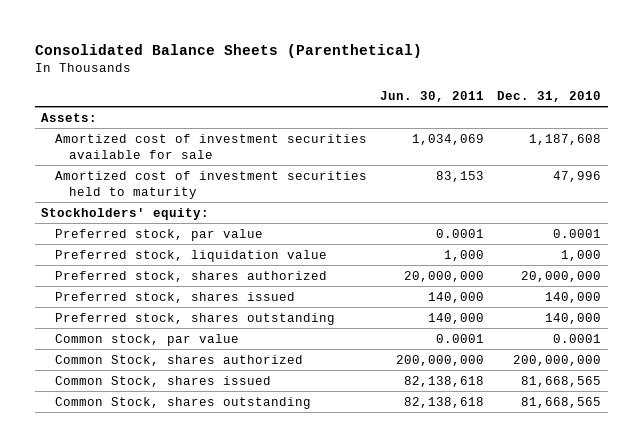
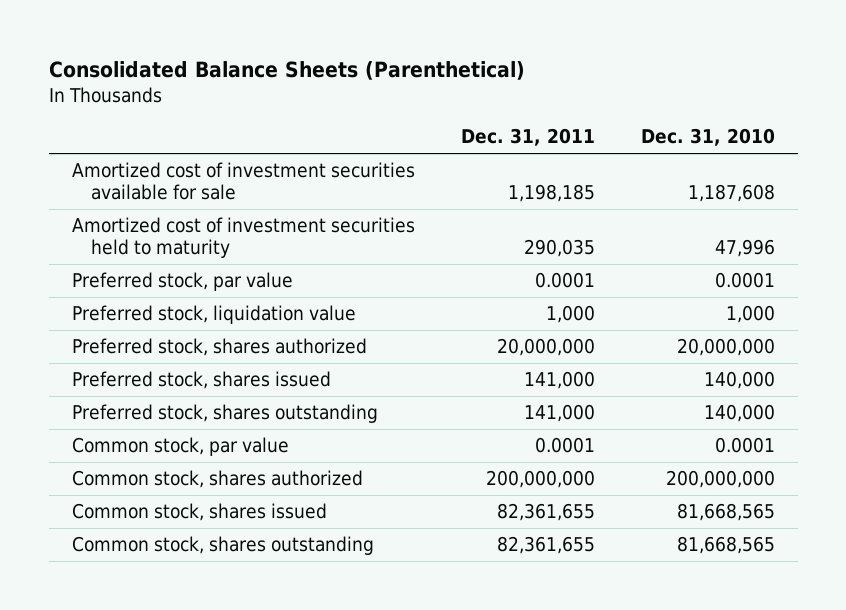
[380,90,485,102] Jun. 30, 2011 -> none
none -> [460,128,595,147] Dec. 31, 2011
[41,112,98,122] Assets: -> none
[41,207,210,220] Stockholders' equity: -> none
[55,354,304,366] Common Stock, shares authorized -> [71,470,363,489] Common stock, shares authorized
[55,375,272,387] Common Stock, shares issued -> [71,503,327,522] Common stock, shares issued
[55,396,312,409] Common Stock, shares outstanding -> [71,536,374,556] Common stock, shares outstanding

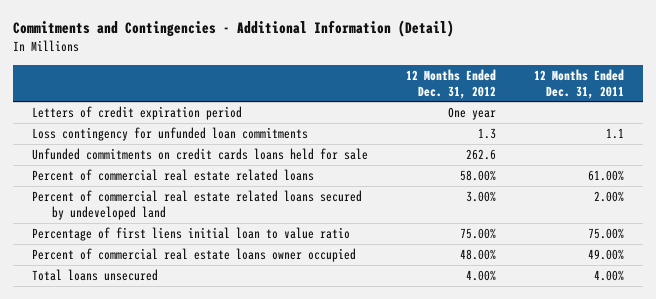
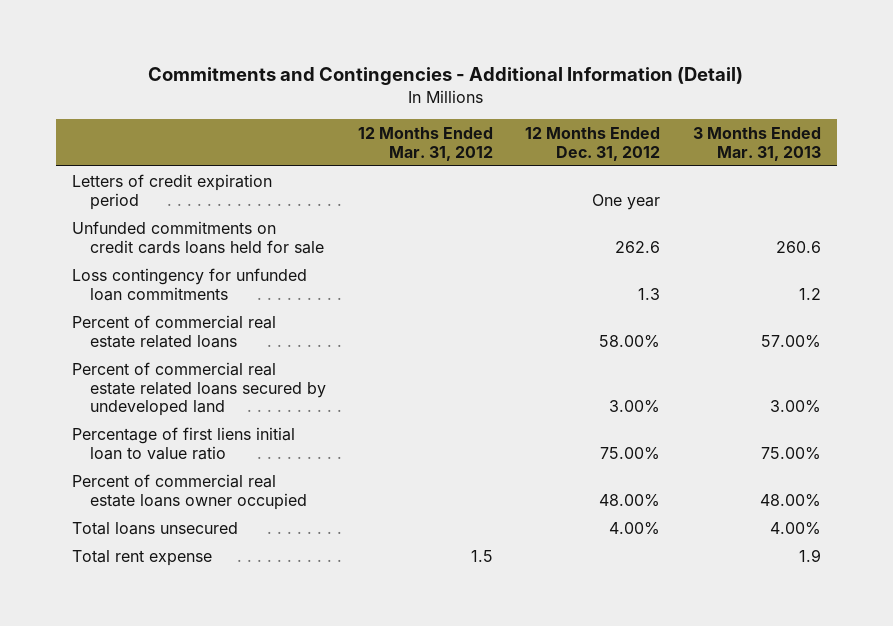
[533,68,624,99] 12 Months Ended Dec. 31, 2011 -> none
none -> [358,126,494,161] 12 Months Ended Mar. 31, 2012
none -> [692,126,821,161] 3 Months Ended Mar. 31, 2013
[31,126,308,141] Loss contingency for unfunded loan commitments -> [72,267,308,301] Loss contingency for unfunded loan commitments
none -> [72,549,213,566] Total rent expense

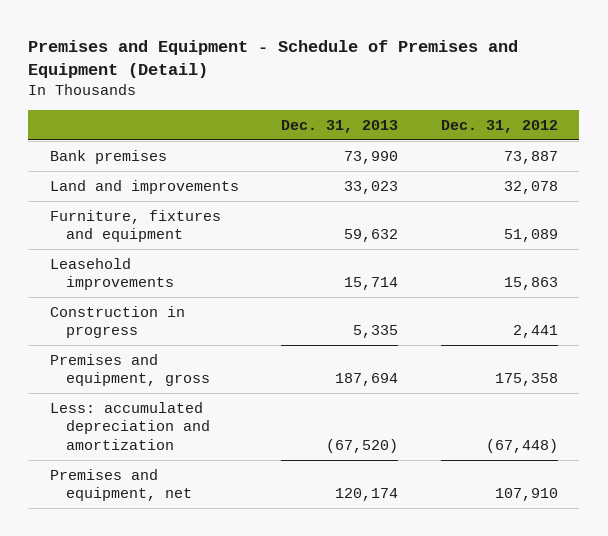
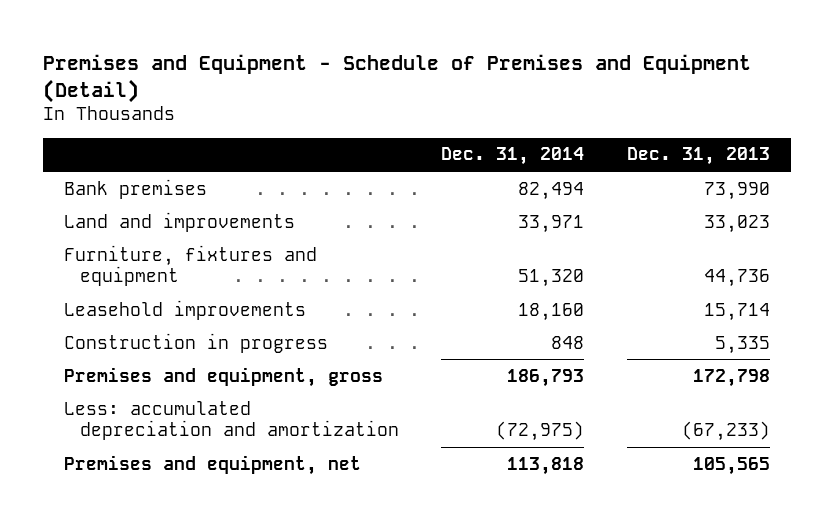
[440,119,558,133] Dec. 31, 2012 -> none
none -> [441,147,585,166] Dec. 31, 2014
[344,229,399,243] 59,632 -> [703,269,770,288] 44,736
[335,373,399,387] 187,694 -> [692,368,770,387] 172,798
[326,438,399,453] (67,520) -> [681,421,770,442] (67,233)
[335,488,399,502] 120,174 -> [692,456,770,475] 105,565

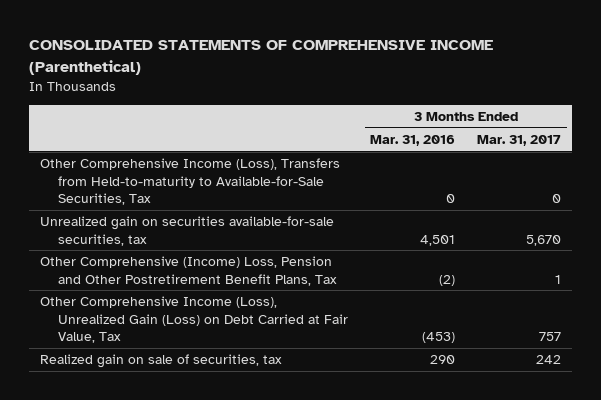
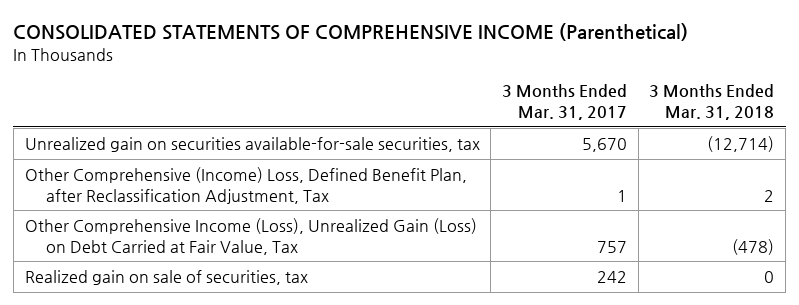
[370,134,456,146] Mar. 31, 2016 -> none
none -> [649,84,775,121] 3 Months Ended Mar. 31, 2018
[39,158,340,206] Other Comprehensive Income (Loss), Transfers from Held-to-maturity to Available-for-Sale Securities, Tax -> none
[39,256,337,286] Other Comprehensive (Income) Loss, Pension and Other Postretirement Benefit Plans, Tax -> [24,166,467,204] Other Comprehensive (Income) Loss, Defined Benefit Plan, after Reclassification Adjustment, Tax

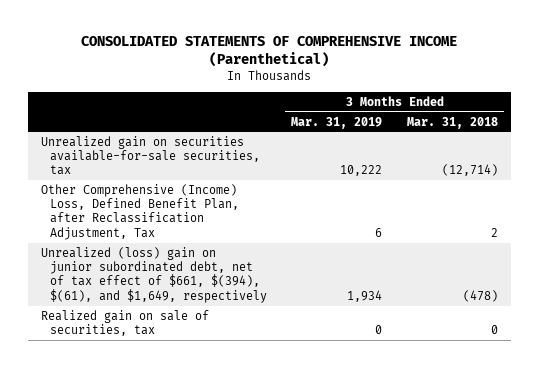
[501,84,627,121] 3 Months Ended Mar. 31, 2017 -> none
none -> [291,116,383,129] Mar. 31, 2019
[24,217,477,255] Other Comprehensive Income (Loss), Unrealized Gain (Loss) on Debt Carried at Fair Value, Tax -> [40,246,267,303] Unrealized (loss) gain on junior subordinated debt, net of tax effect of $661, $(394), $(61), and $1,649, respectively

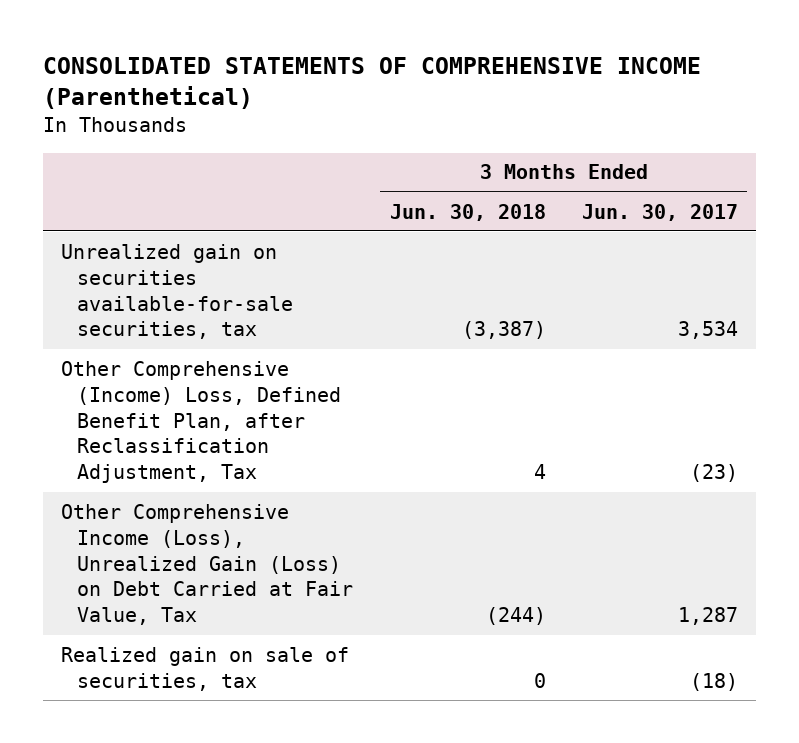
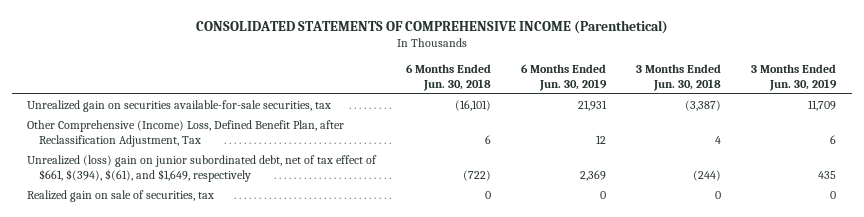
[582,203,739,221] Jun. 30, 2017 -> none
none -> [406,64,492,92] 6 Months Ended Jun. 30, 2018
none -> [521,64,608,92] 6 Months Ended Jun. 30, 2019
none -> [751,64,838,92] 3 Months Ended Jun. 30, 2019
[61,503,354,626] Other Comprehensive Income (Loss), Unrealized Gain (Loss) on Debt Carried at Fair Value, Tax -> [27,155,378,182] Unrealized (loss) gain on junior subordinated debt, net of tax effect of $661, $(394), $(61), and $1,649, respectively

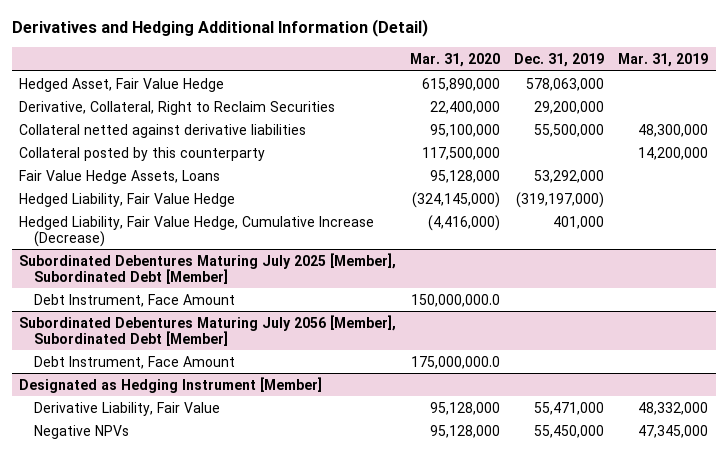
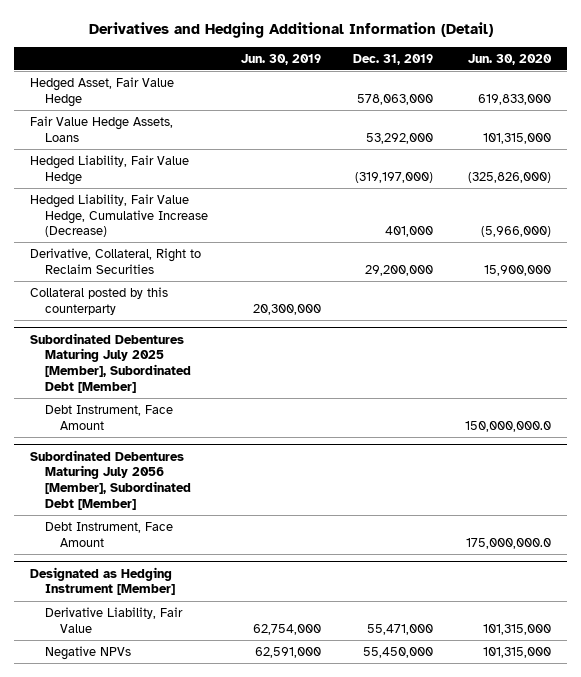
[410,53,501,68] Mar. 31, 2020 -> none
[618,53,709,68] Mar. 31, 2019 -> none
none -> [240,53,321,65] Jun. 30, 2019
none -> [468,53,553,65] Jun. 30, 2020
[18,123,306,138] Collateral netted against derivative liabilities -> none
[18,100,335,115] Derivative, Collateral, Right to Reclaim Securities -> [30,247,202,274] Derivative, Collateral, Right to Reclaim Securities
[18,146,265,161] Collateral posted by this counterparty -> [30,286,169,315] Collateral posted by this counterparty

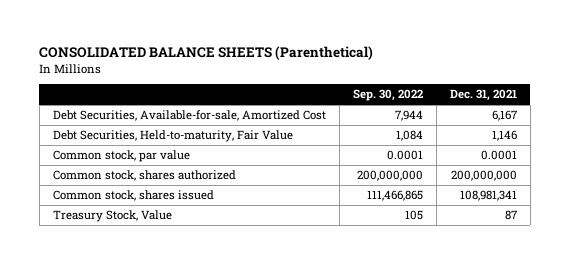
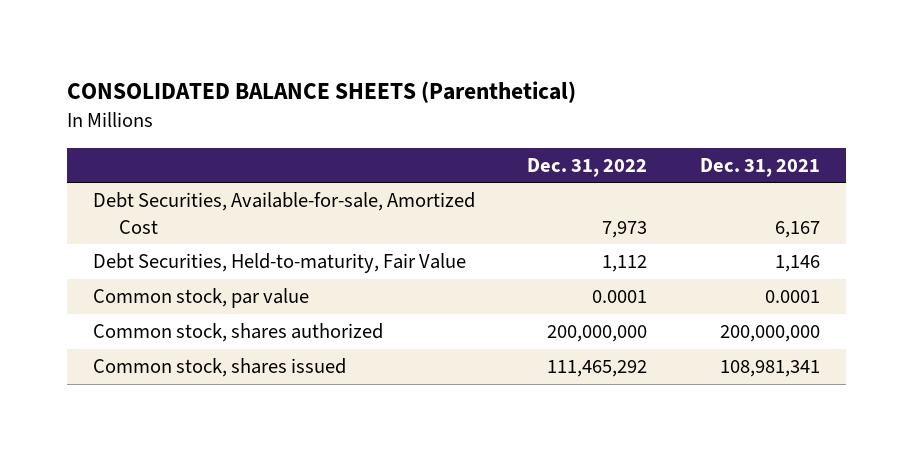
[352,89,423,102] Sep. 30, 2022 -> none
none -> [527,157,648,177] Dec. 31, 2022
[52,210,172,223] Treasury Stock, Value -> none

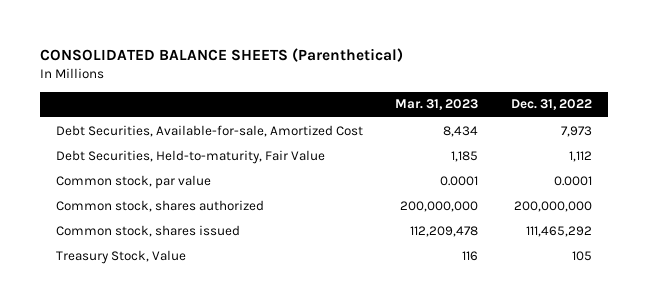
[699,157,820,177] Dec. 31, 2021 -> none
none -> [395,99,479,111] Mar. 31, 2023
none -> [56,249,187,264] Treasury Stock, Value

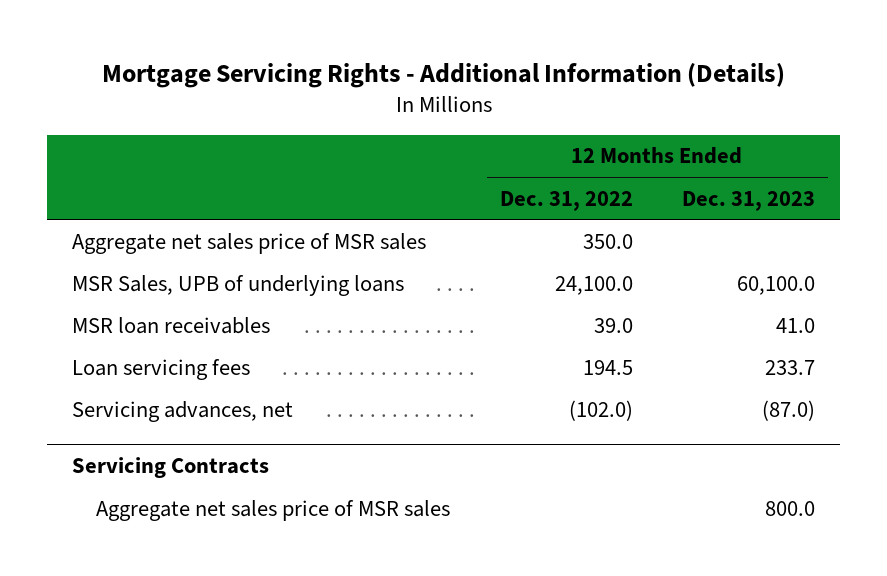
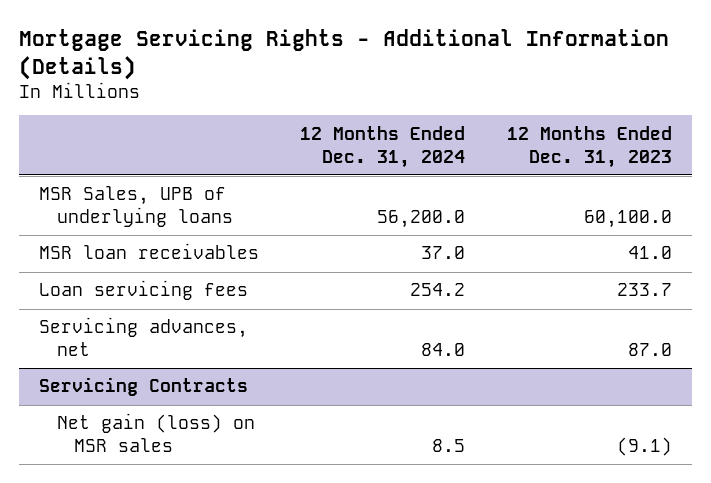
[499,190,633,211] Dec. 31, 2022 -> none
none -> [300,125,466,168] 12 Months Ended Dec. 31, 2024
[71,232,426,254] Aggregate net sales price of MSR sales -> none
[762,399,816,421] (87.0) -> [627,343,672,357] 87.0
[96,499,451,521] Aggregate net sales price of MSR sales -> none
none -> [56,413,255,453] Net gain (loss) on MSR sales

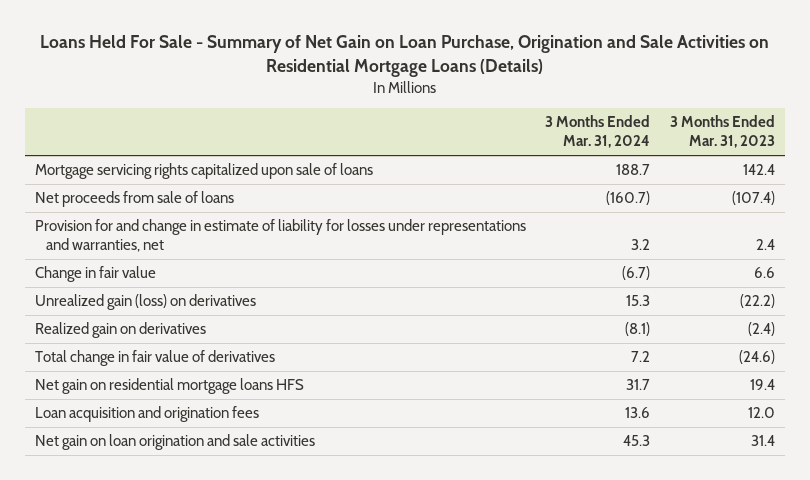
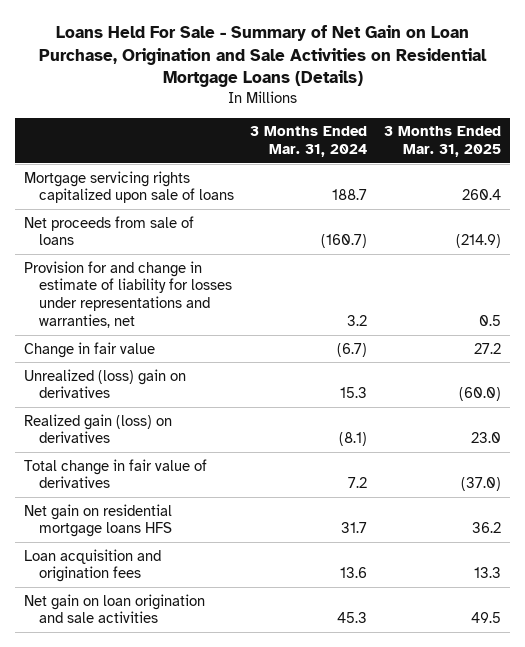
[670,115,776,149] 3 Months Ended Mar. 31, 2023 -> none
none -> [384,126,502,157] 3 Months Ended Mar. 31, 2025
[34,294,256,311] Unrealized gain (loss) on derivatives -> [23,368,186,399] Unrealized (loss) gain on derivatives
[34,322,206,339] Realized gain on derivatives -> [23,413,172,444] Realized gain (loss) on derivatives

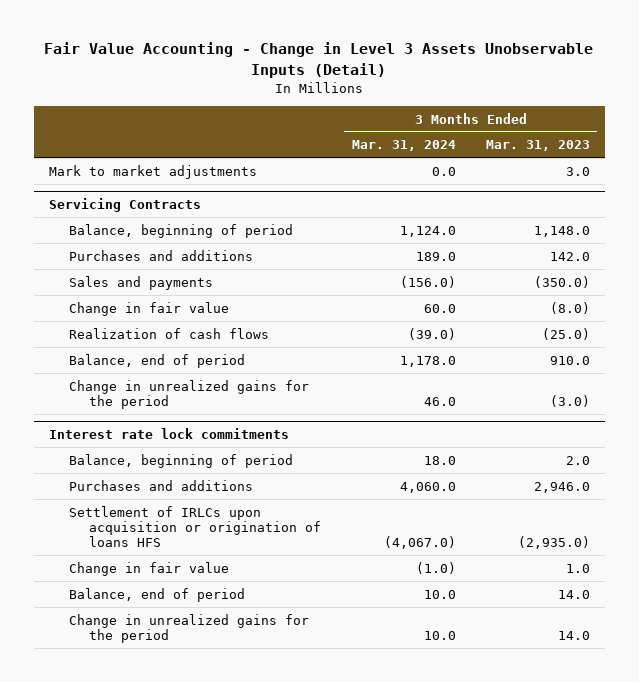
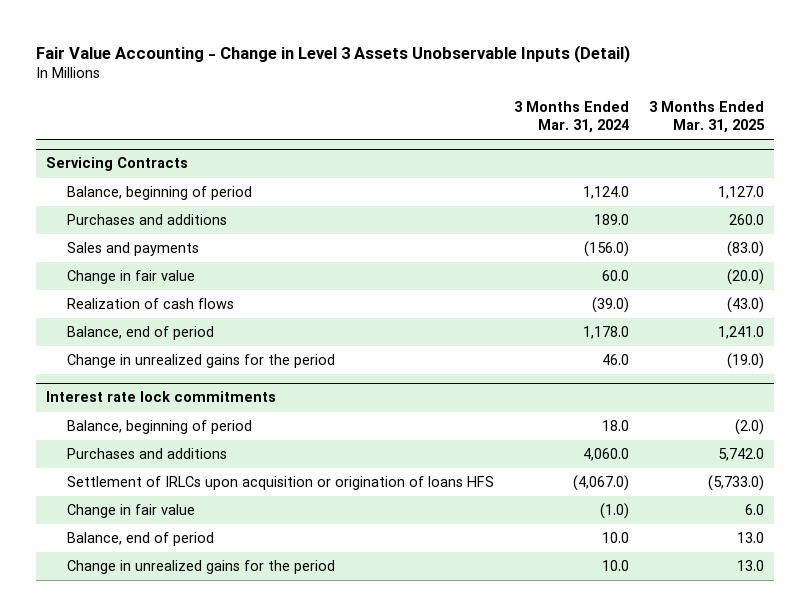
[485,140,590,152] Mar. 31, 2023 -> none
none -> [648,101,765,134] 3 Months Ended Mar. 31, 2025
[48,164,257,179] Mark to market adjustments -> none

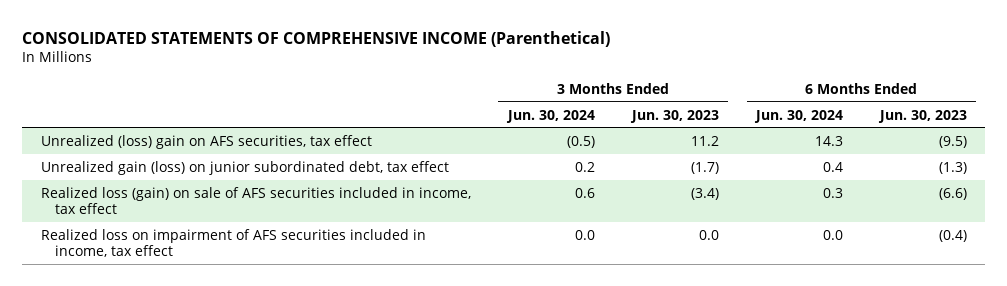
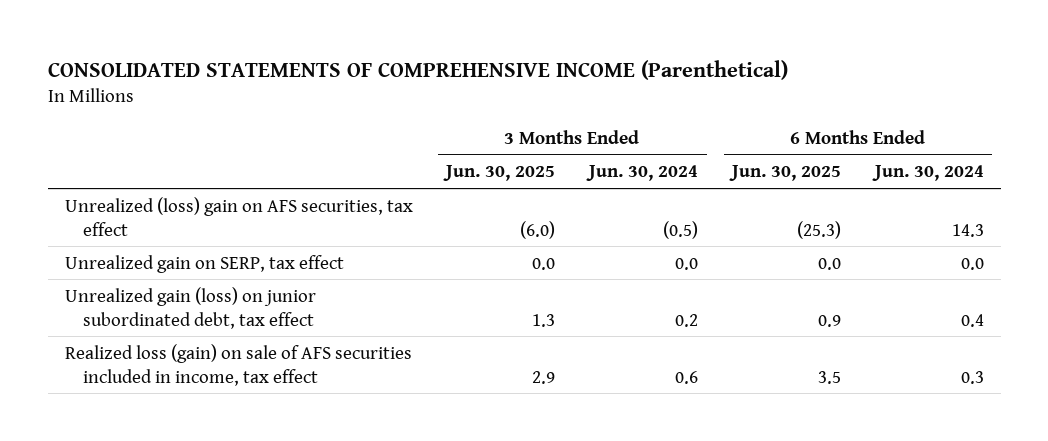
[629,109,719,123] Jun. 30, 2023 -> none
[877,109,967,123] Jun. 30, 2023 -> none
none -> [443,165,556,182] Jun. 30, 2025
none -> [729,165,842,182] Jun. 30, 2025
none -> [64,254,344,273] Unrealized gain on SERP, tax effect
[40,228,426,258] Realized loss on impairment of AFS securities included in income, tax effect -> none

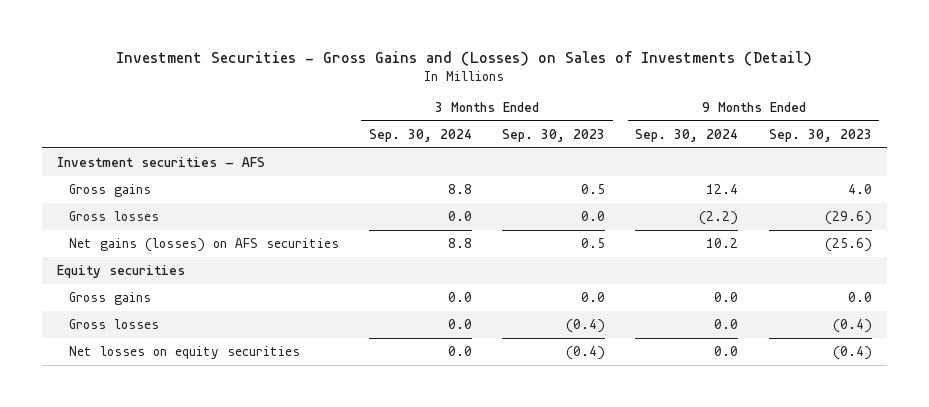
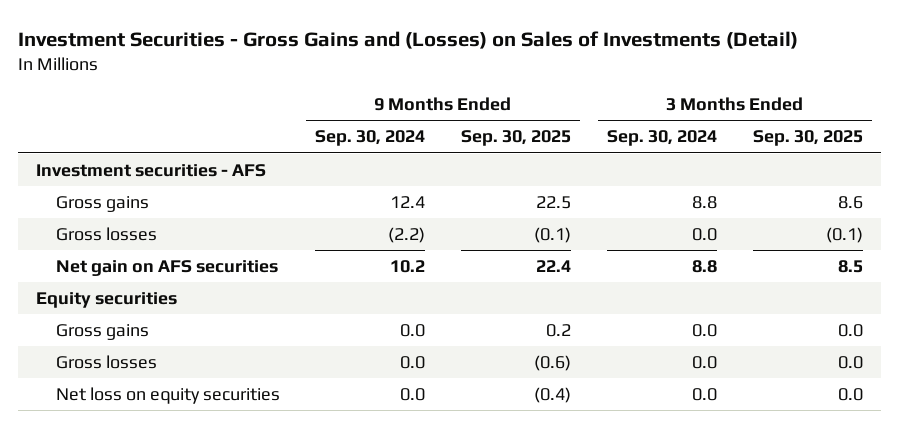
[502,128,606,142] Sep. 30, 2023 -> none
[768,128,872,142] Sep. 30, 2023 -> none
none -> [461,130,572,147] Sep. 30, 2025
none -> [752,130,863,147] Sep. 30, 2025
[68,237,339,252] Net gains (losses) on AFS securities -> [55,260,278,277] Net gain on AFS securities
[68,345,300,359] Net losses on equity securities -> [55,387,280,405] Net loss on equity securities

